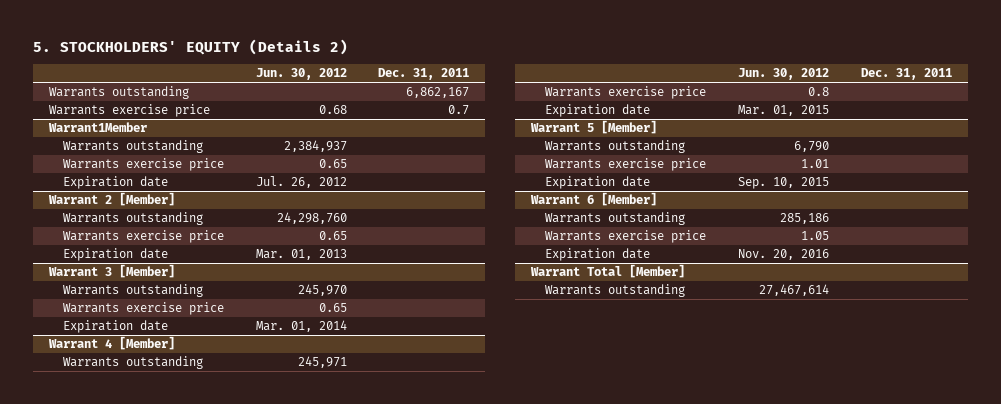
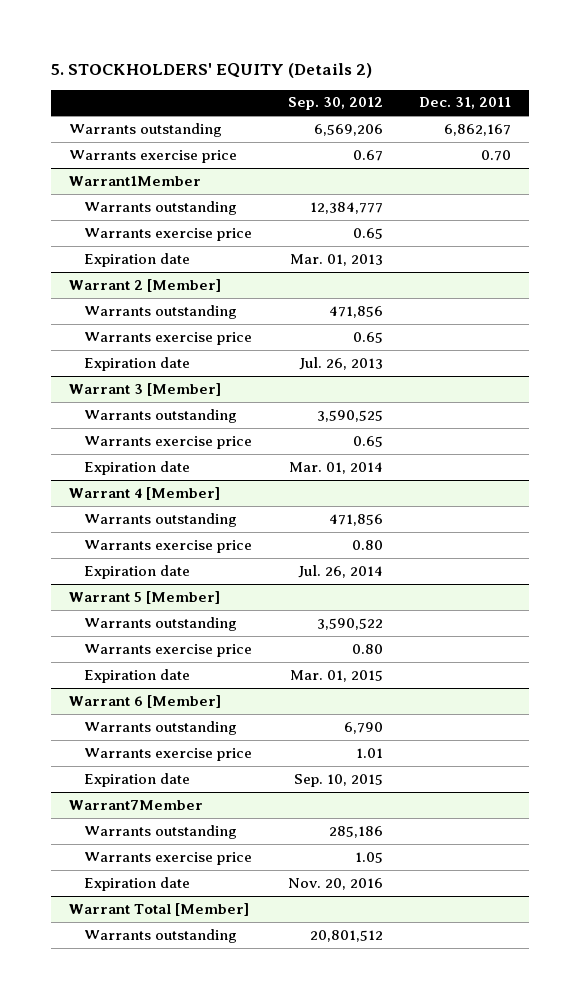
[255,68,347,81] Jun. 30, 2012 -> none
none -> [288,97,384,111] Sep. 30, 2012
[448,105,470,116] 0.7 -> [480,149,511,161] 0.70
none -> [69,799,204,810] Warrant7Member
none -> [84,824,238,839] Warrants outstanding
none -> [84,851,253,865] Warrants exercise price
none -> [84,876,191,891] Expiration date

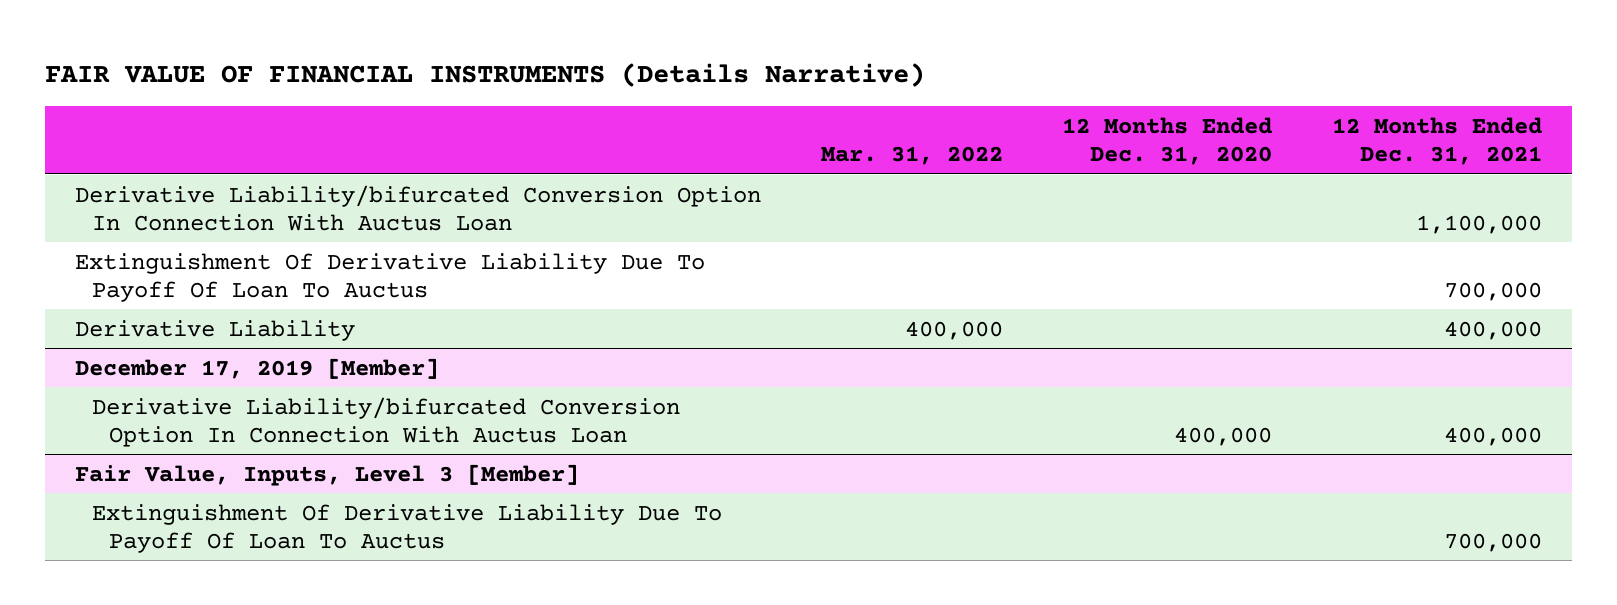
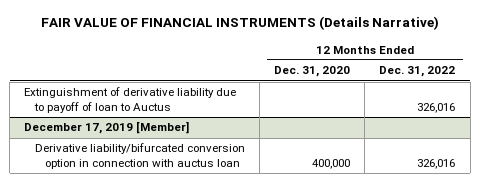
[820,145,1003,165] Mar. 31, 2022 -> none
[1332,116,1543,165] 12 Months Ended Dec. 31, 2021 -> none
none -> [379,66,456,78] Dec. 31, 2022
[74,184,761,231] Derivative Liability/bifurcated Conversion Option In Connection With Auctus Loan -> none
[74,319,355,341] Derivative Liability -> none
[74,252,705,302] Extinguishment Of Derivative Liability Due To Payoff Of Loan To Auctus -> [24,87,237,113] Extinguishment of derivative liability due to payoff of loan to Auctus
[74,463,579,486] Fair Value, Inputs, Level 3 [Member] -> none
[92,503,723,553] Extinguishment Of Derivative Liability Due To Payoff Of Loan To Auctus -> none
[92,396,681,447] Derivative Liability/bifurcated Conversion Option In Connection With Auctus Loan -> [34,143,245,169] Derivative liability/bifurcated conversion option in connection with auctus loan

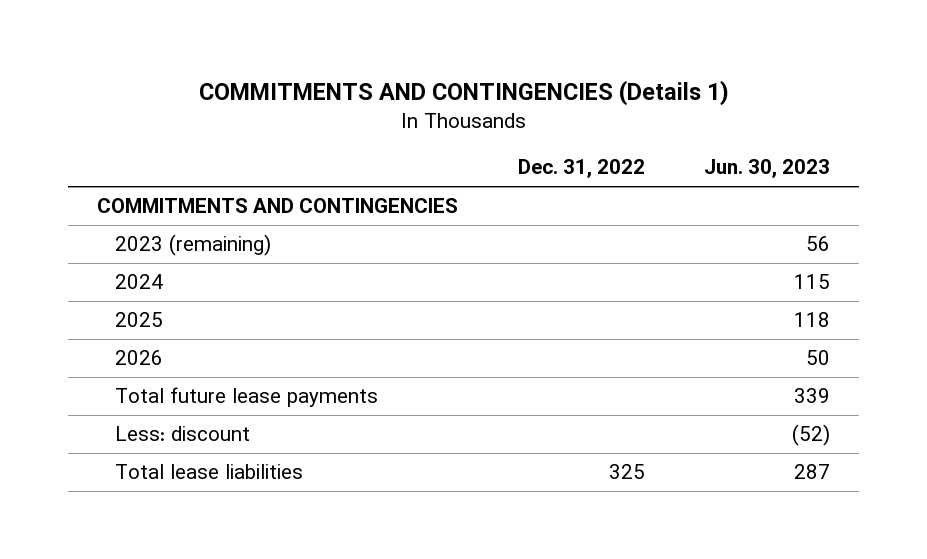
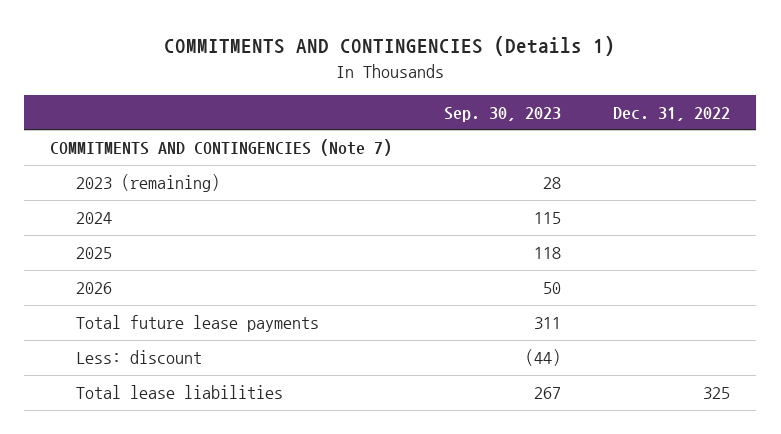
[703,159,830,179] Jun. 30, 2023 -> none
none -> [444,106,562,122] Sep. 30, 2023
[97,198,459,214] COMMITMENTS AND CONTINGENCIES -> [50,139,393,157] COMMITMENTS AND CONTINGENCIES (Note 7)

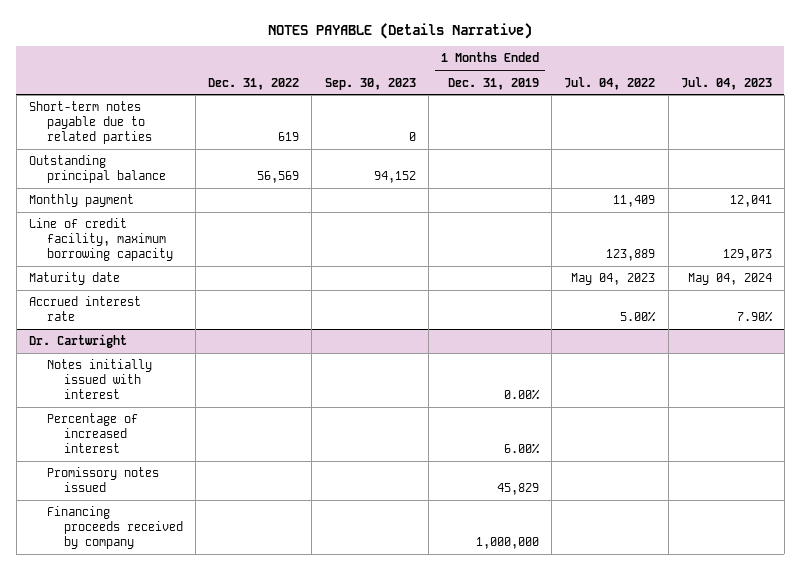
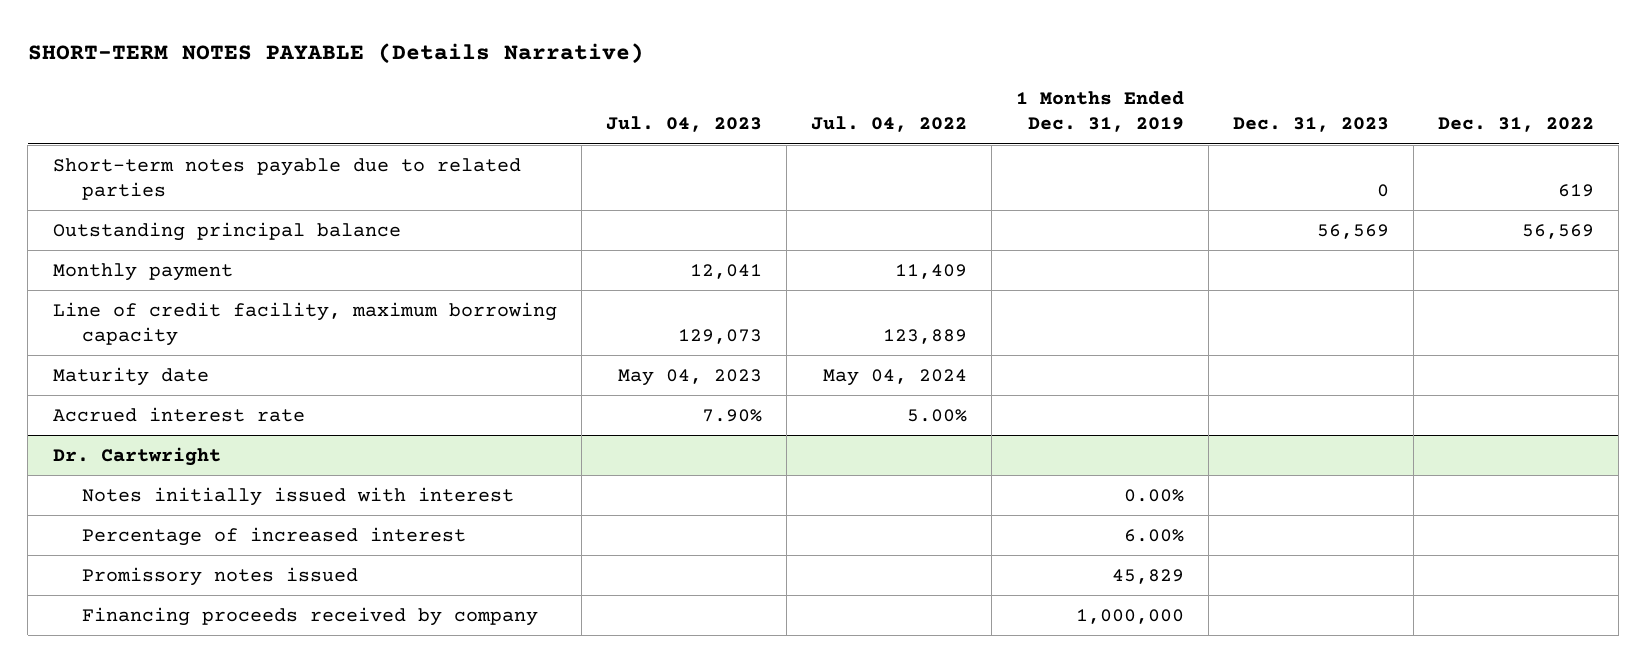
[268,22,533,39] NOTES PAYABLE (Details Narrative) -> [27,42,644,64] SHORT-TERM NOTES PAYABLE (Details Narrative)
[324,77,416,90] Sep. 30, 2023 -> none
none -> [1233,117,1390,133] Dec. 31, 2023
[571,273,656,286] May 04, 2023 -> [822,368,967,386] May 04, 2024
[687,273,772,286] May 04, 2024 -> [617,368,762,386] May 04, 2023

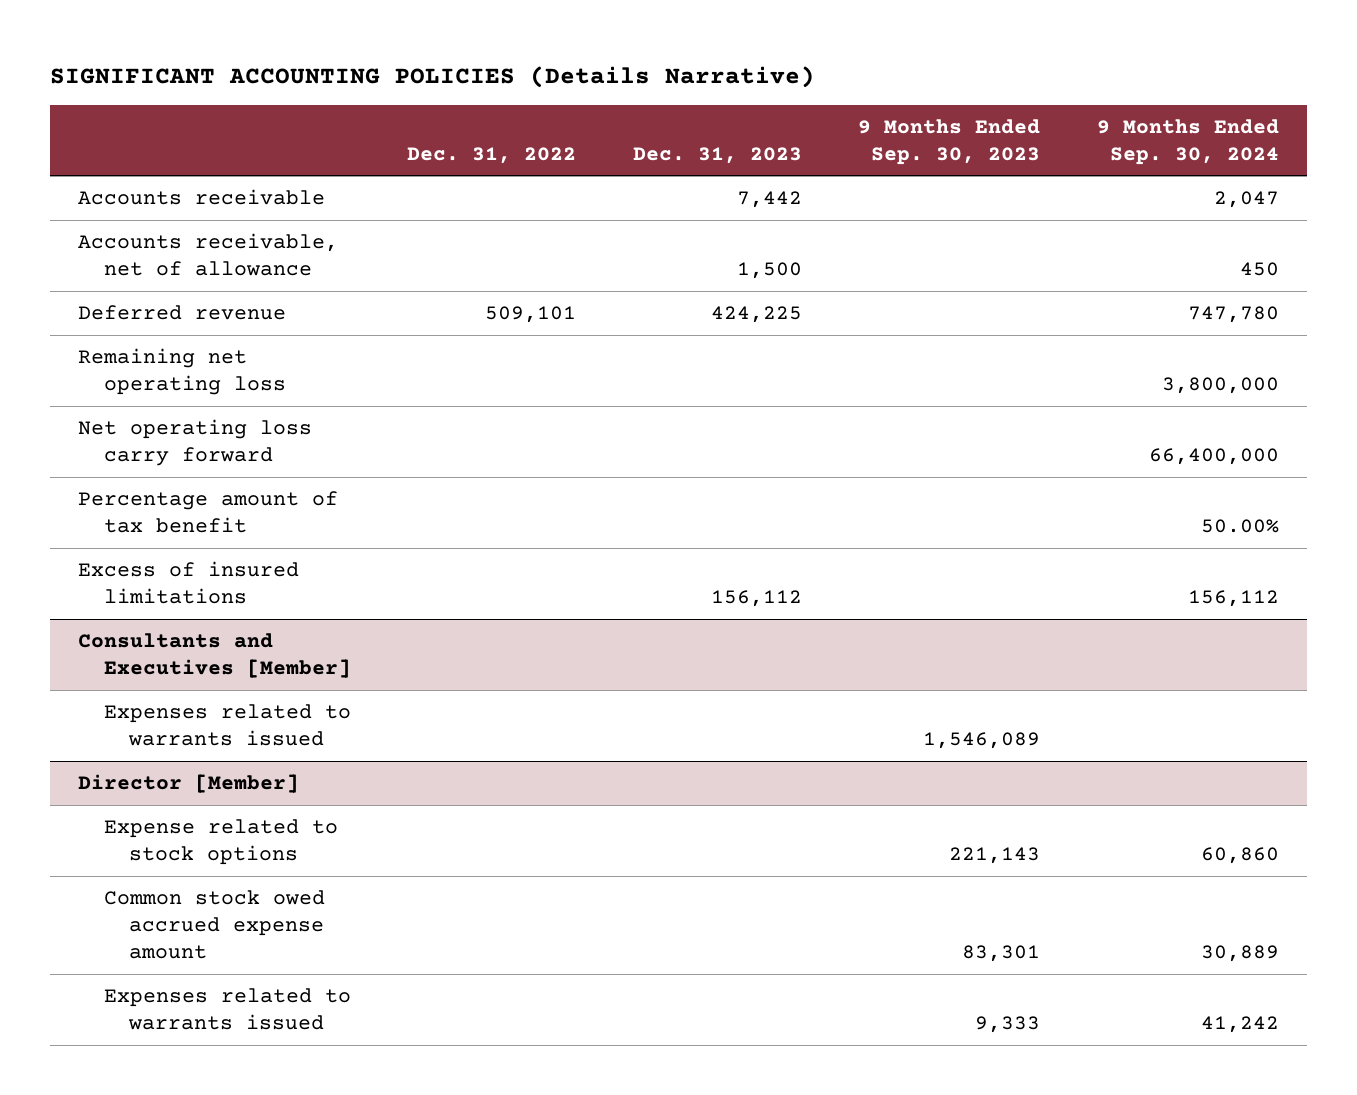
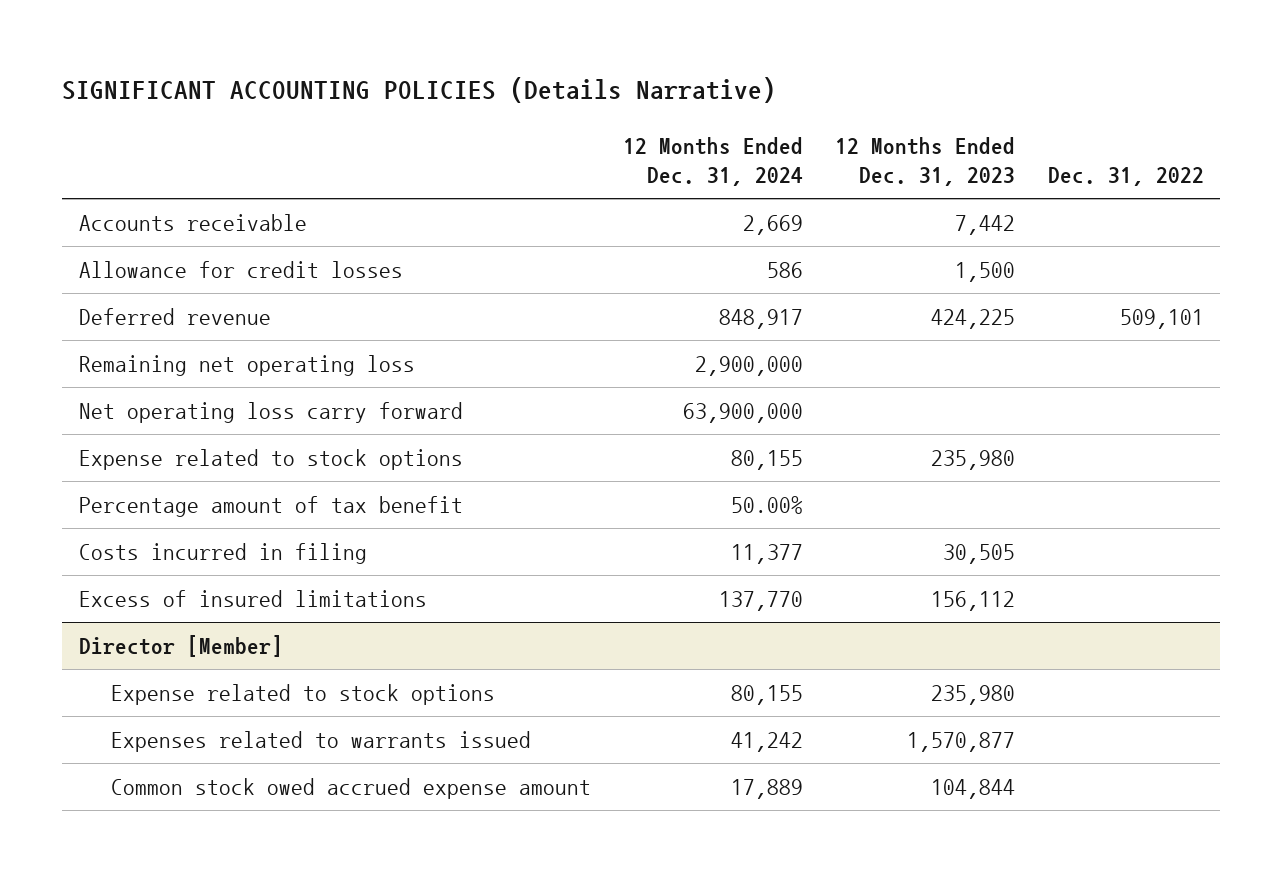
[632,146,802,164] Dec. 31, 2023 -> none
[858,118,1041,165] 9 Months Ended Sep. 30, 2023 -> none
[1096,118,1279,165] 9 Months Ended Sep. 30, 2024 -> none
none -> [623,136,804,186] 12 Months Ended Dec. 31, 2024
none -> [835,136,1016,186] 12 Months Ended Dec. 31, 2023
[78,233,339,277] Accounts receivable, net of allowance -> none
none -> [78,261,403,279] Allowance for credit losses
none -> [78,449,463,471] Expense related to stock options
none -> [78,543,367,565] Costs incurred in filing
[78,633,351,679] Consultants and Executives [Member] -> none
[103,704,351,747] Expenses related to warrants issued -> none
[103,890,325,959] Common stock owed accrued expense amount -> [110,778,591,800] Common stock owed accrued expense amount

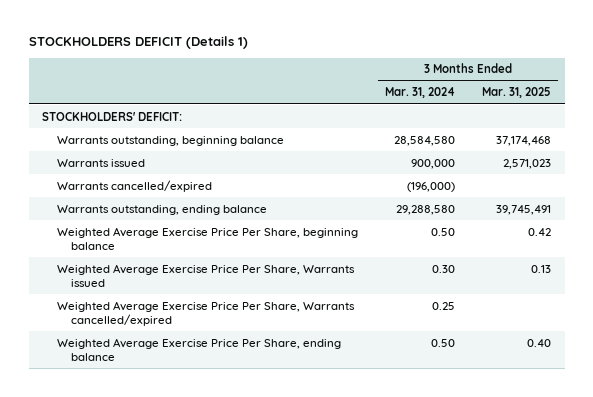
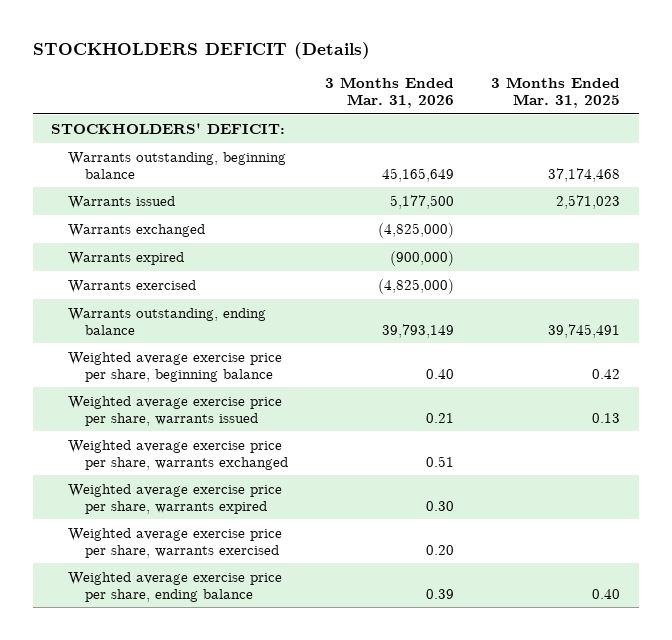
[28,36,248,50] STOCKHOLDERS DEFICIT (Details 1) -> [33,42,371,60] STOCKHOLDERS DEFICIT (Details)
[384,87,455,99] Mar. 31, 2024 -> none
none -> [325,77,455,109] 3 Months Ended Mar. 31, 2026
none -> [68,223,206,237] Warrants exchanged
[56,179,212,192] Warrants cancelled/expired -> [68,251,185,265] Warrants expired
none -> [68,279,197,293] Warrants exercised
[56,226,358,250] Weighted Average Exercise Price Per Share, beginning balance -> [68,351,283,382] Weighted average exercise price per share, beginning balance
[56,263,355,287] Weighted Average Exercise Price Per Share, Warrants issued -> [68,395,283,426] Weighted average exercise price per share, warrants issued
none -> [68,439,289,470] Weighted average exercise price per share, warrants exchanged
[56,300,355,326] Weighted Average Exercise Price Per Share, Warrants cancelled/expired -> [68,483,283,514] Weighted average exercise price per share, warrants expired
none -> [68,527,283,558] Weighted average exercise price per share, warrants exercised
[56,337,341,361] Weighted Average Exercise Price Per Share, ending balance -> [68,571,283,602] Weighted average exercise price per share, ending balance

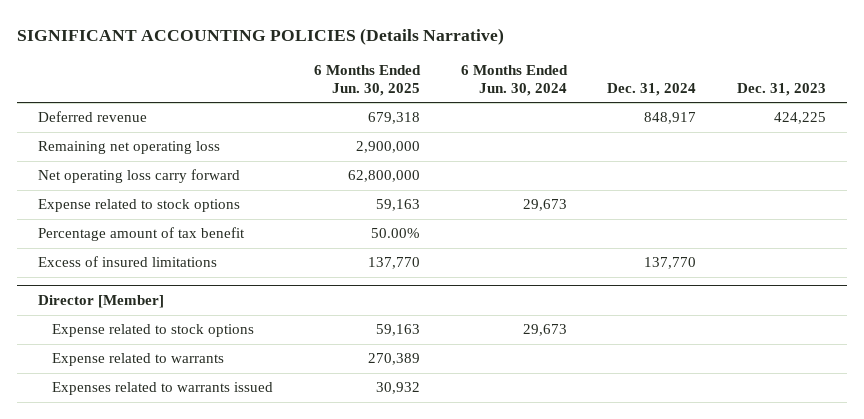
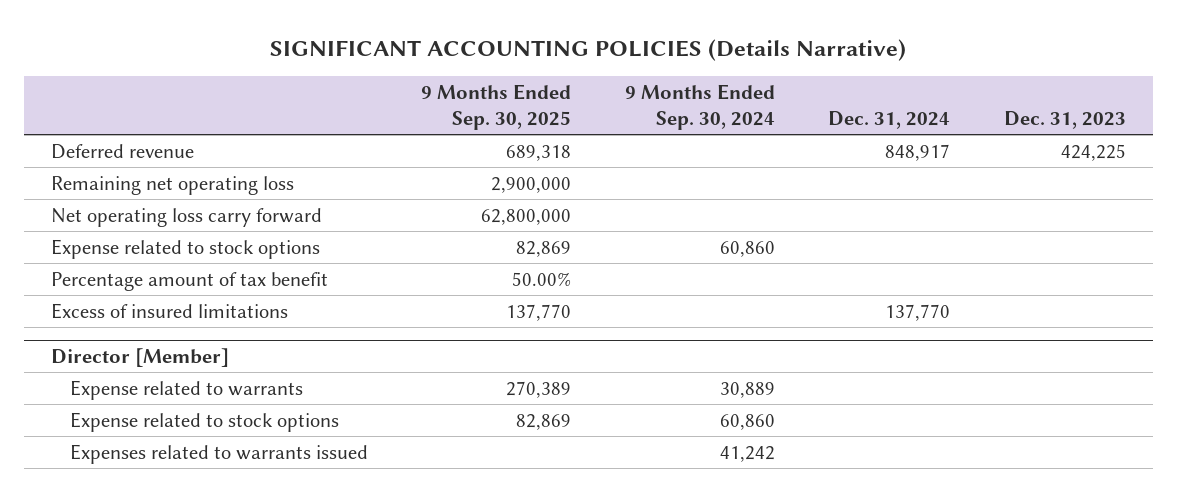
[314,65,422,96] 6 Months Ended Jun. 30, 2025 -> none
[460,65,568,96] 6 Months Ended Jun. 30, 2024 -> none
none -> [421,83,572,130] 9 Months Ended Sep. 30, 2025
none -> [624,83,775,130] 9 Months Ended Sep. 30, 2024
[52,324,255,338] Expense related to stock options -> [69,411,339,432] Expense related to stock options

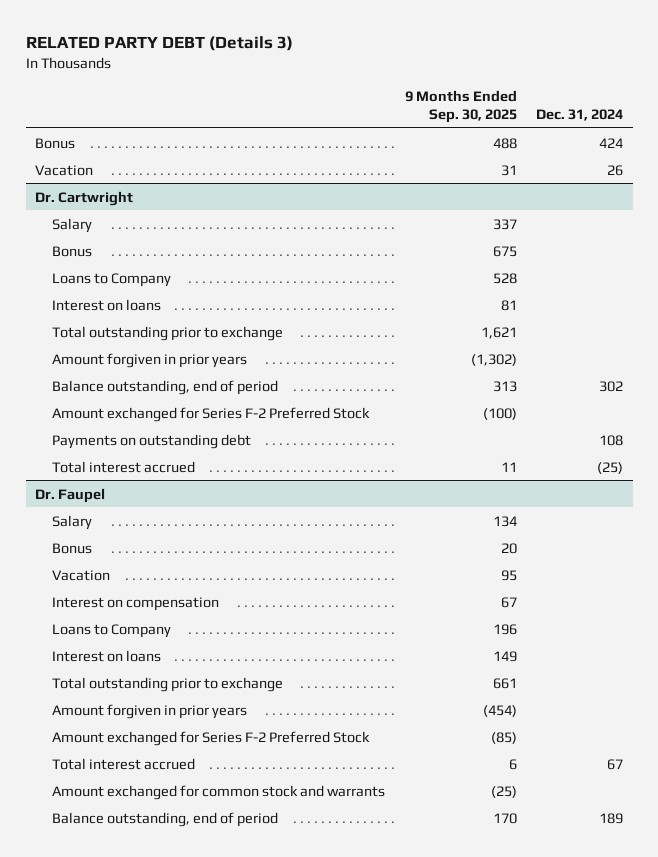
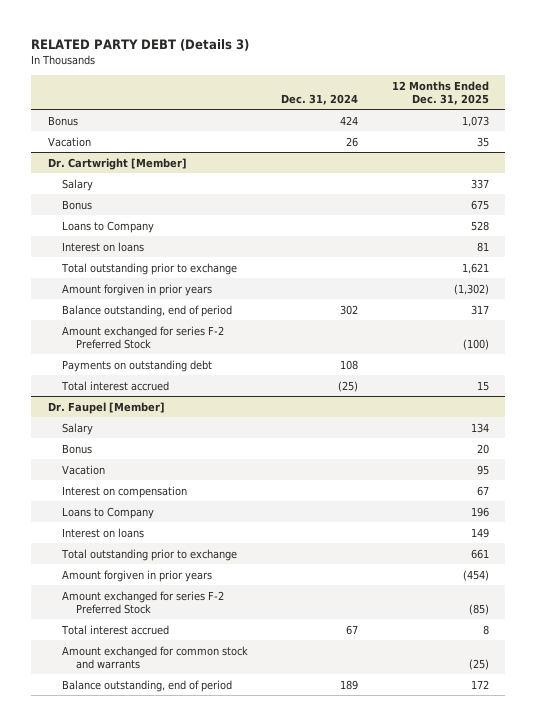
[404,90,517,123] 9 Months Ended Sep. 30, 2025 -> none
none -> [391,80,489,105] 12 Months Ended Dec. 31, 2025
[35,190,134,206] Dr. Cartwright -> [48,157,188,170] Dr. Cartwright [Member]
[52,406,371,422] Amount exchanged for Series F-2 Preferred Stock -> [62,325,225,349] Amount exchanged for series F-2 Preferred Stock
[35,487,106,503] Dr. Faupel -> [48,401,166,414] Dr. Faupel [Member]
[52,730,371,746] Amount exchanged for Series F-2 Preferred Stock -> [62,590,225,614] Amount exchanged for series F-2 Preferred Stock

